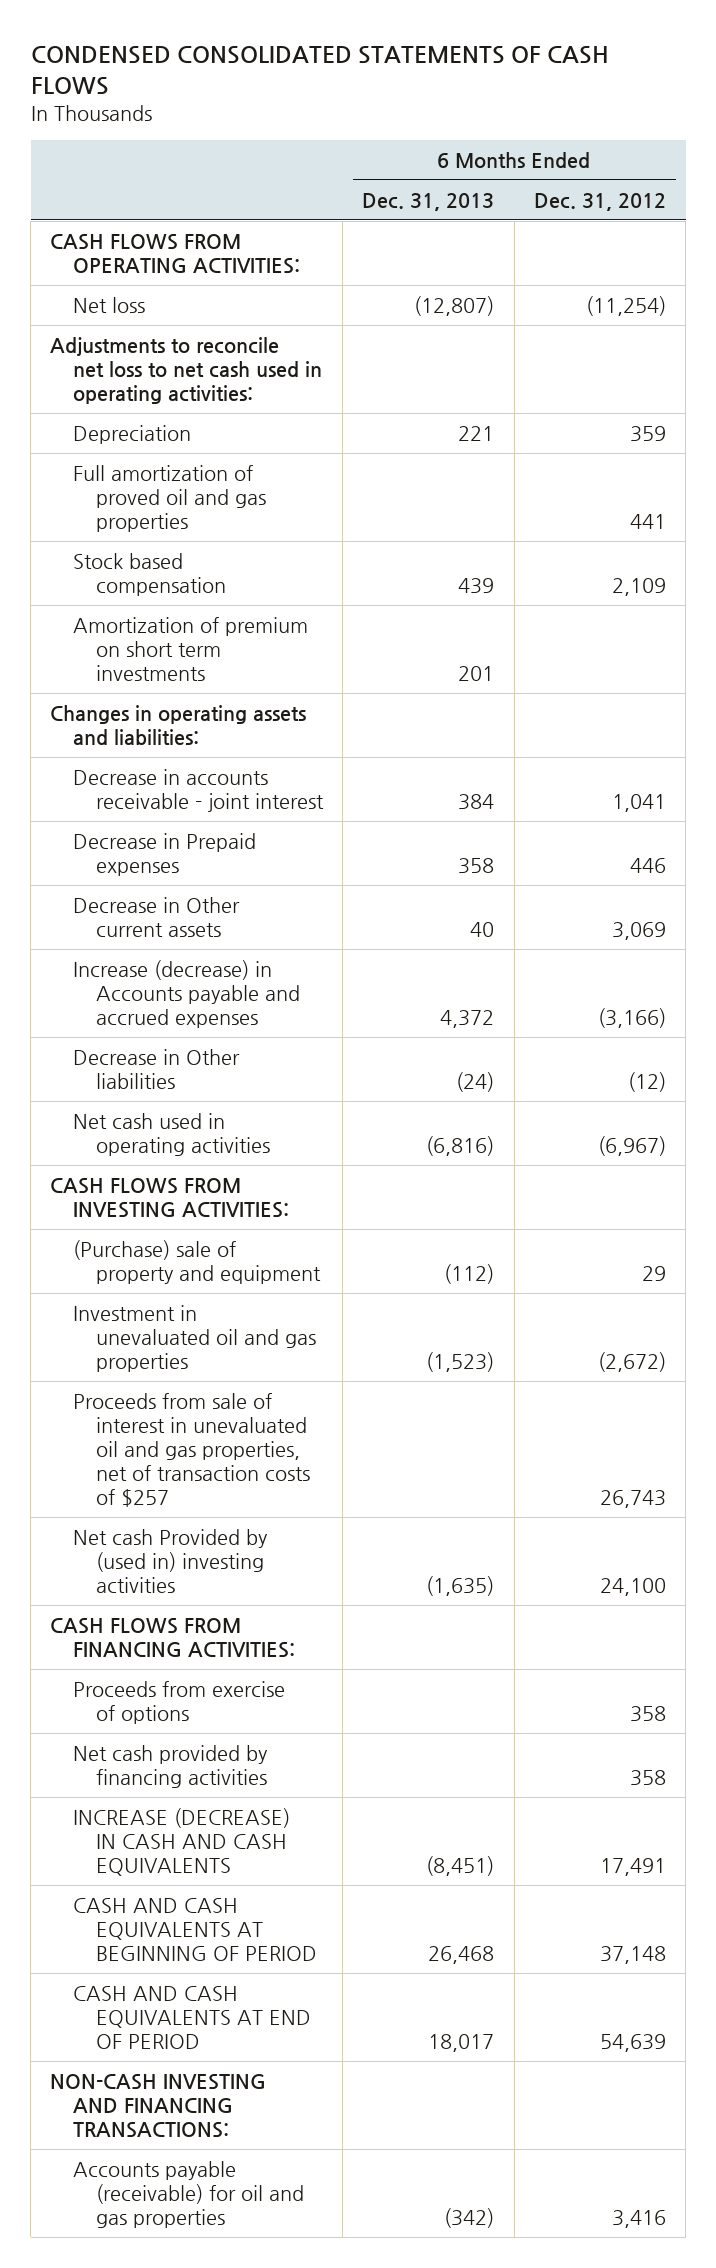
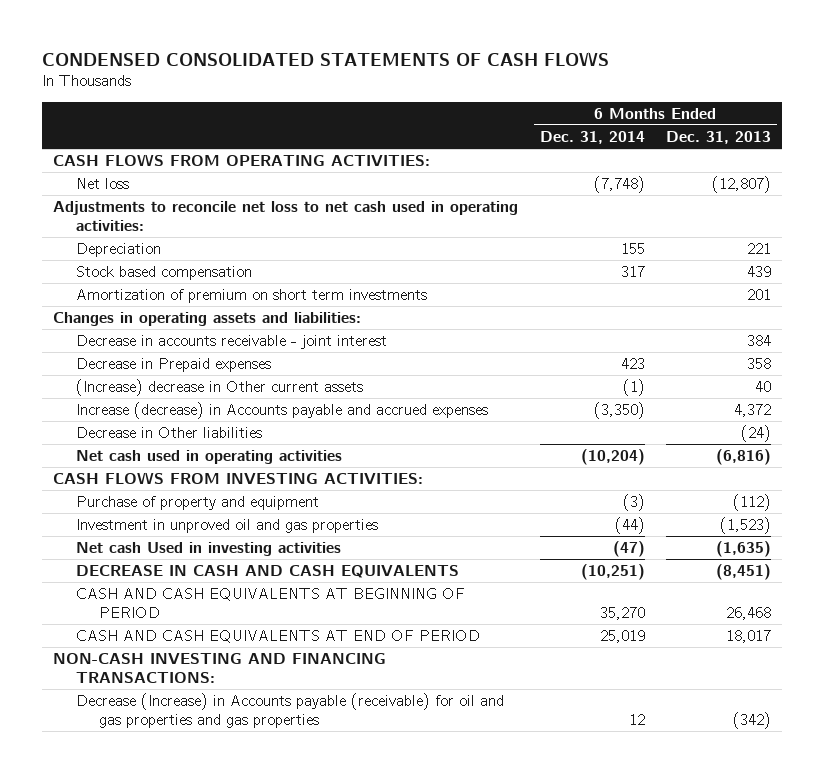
[533,192,666,211] Dec. 31, 2012 -> none
none -> [539,130,645,144] Dec. 31, 2014
[73,464,267,532] Full amortization of proved oil and gas properties -> none
[73,896,241,937] Decrease in Other current assets -> [75,378,363,396] (Increase) decrease in Other current assets
[73,1392,311,1508] Proceeds from sale of interest in unevaluated oil and gas properties, net of transaction costs of $257 -> none
[50,1617,296,1658] CASH FLOWS FROM FINANCING ACTIVITIES: -> none
[73,1680,286,1724] Proceeds from exercise of options -> none
[73,1744,269,1788] Net cash provided by financing activities -> none
[73,1239,322,1284] (Purchase) sale of property and equipment -> [75,495,319,510] Purchase of property and equipment
[73,1304,317,1372] Investment in unevaluated oil and gas properties -> [75,518,378,533] Investment in unproved oil and gas properties
[73,1528,269,1593] Net cash Provided by (used in) investing activities -> [75,541,341,556] Net cash Used in investing activities
[73,1807,291,1876] INCREASE (DECREASE) IN CASH AND CASH EQUIVALENTS -> [75,564,459,578] DECREASE IN CASH AND CASH EQUIVALENTS
[73,2160,305,2228] Accounts payable (receivable) for oil and gas properties -> [75,692,504,728] Decrease (Increase) in Accounts payable (receivable) for oil and gas properties and gas properties

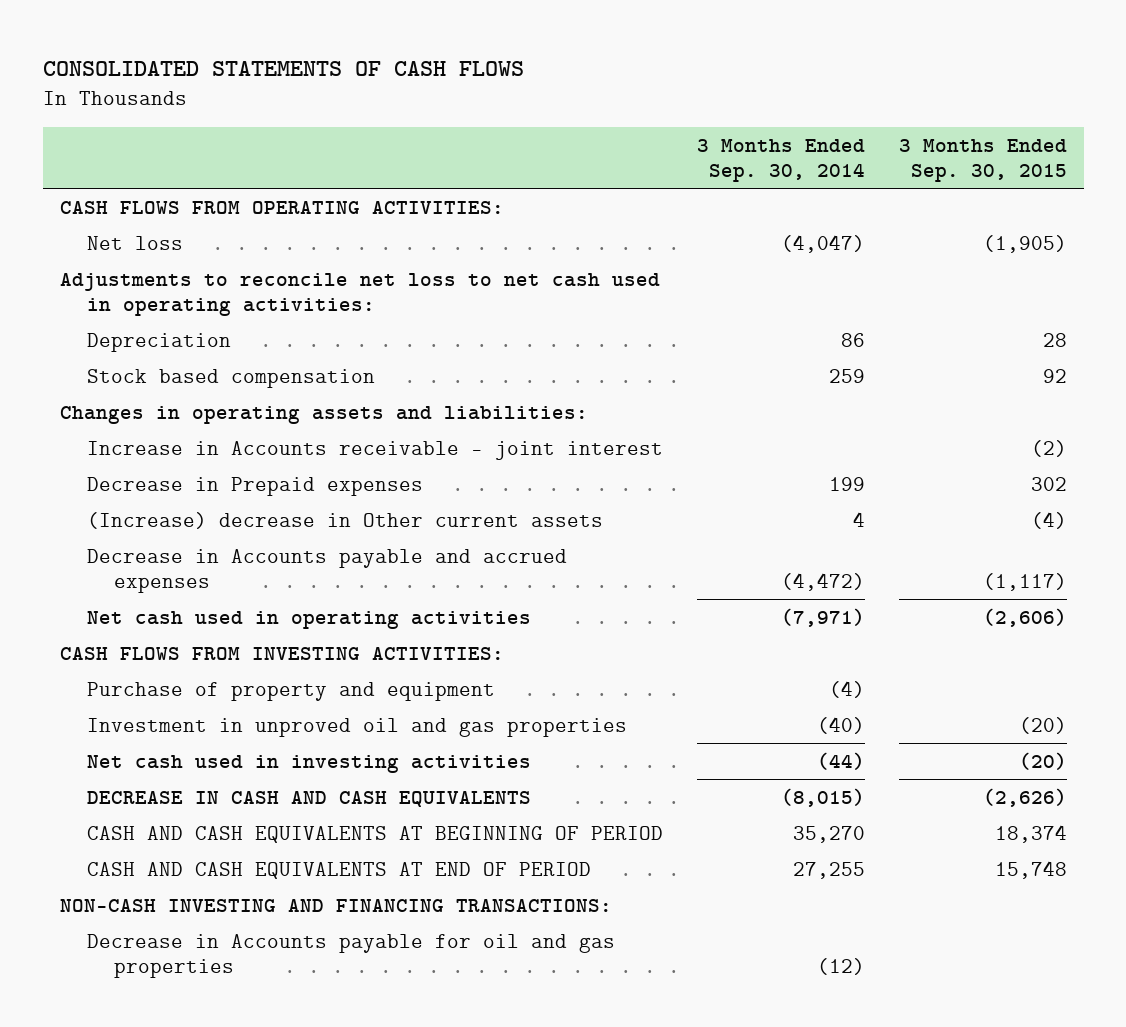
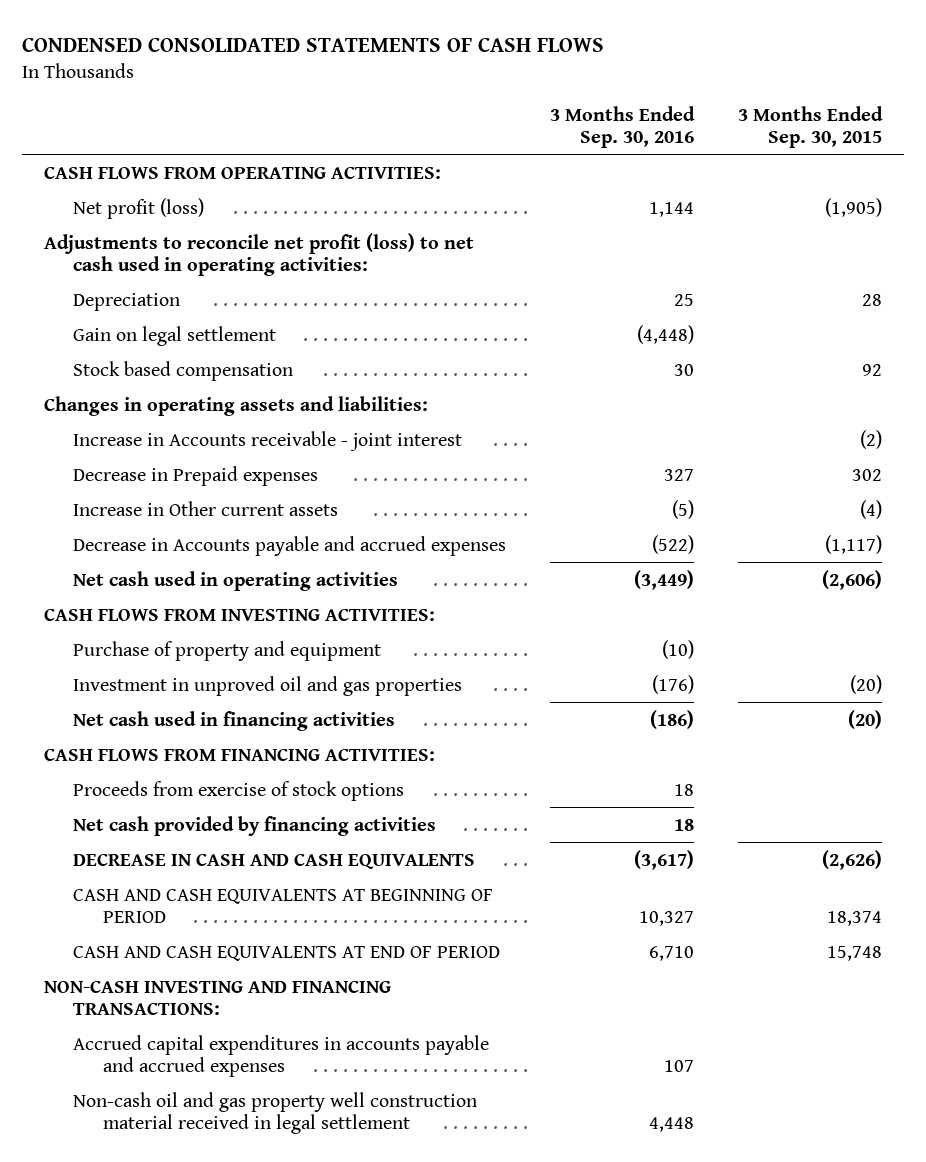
[42,61,524,77] CONSOLIDATED STATEMENTS OF CASH FLOWS -> [21,36,604,52] CONDENSED CONSOLIDATED STATEMENTS OF CASH FLOWS
[696,138,865,182] 3 Months Ended Sep. 30, 2014 -> none
none -> [550,105,696,148] 3 Months Ended Sep. 30, 2016
[87,235,184,250] Net loss -> [73,197,205,219] Net profit (loss)
[59,272,660,316] Adjustments to reconcile net loss to net cash used in operating activities: -> [43,232,474,276] Adjustments to reconcile net profit (loss) to net cash used in operating activities:
none -> [73,325,277,346] Gain on legal settlement
[87,511,604,529] (Increase) decrease in Other current assets -> [73,500,339,516] Increase in Other current assets
[87,754,532,773] Net cash used in investing activities -> [73,710,396,731] Net cash used in financing activities
none -> [43,747,435,761] CASH FLOWS FROM FINANCING ACTIVITIES:
none -> [73,780,405,801] Proceeds from exercise of stock options
none -> [73,815,437,836] Net cash provided by financing activities
[87,933,616,978] Decrease in Accounts payable for oil and gas properties -> none
none -> [73,1034,490,1077] Accrued capital expenditures in accounts payable and accrued expenses
none -> [73,1091,478,1134] Non-cash oil and gas property well construction material received in legal settlement

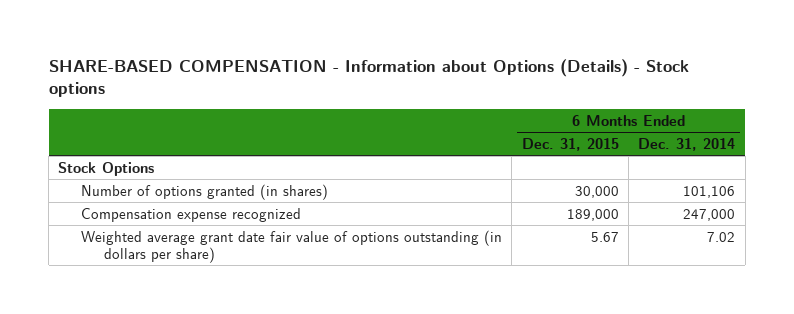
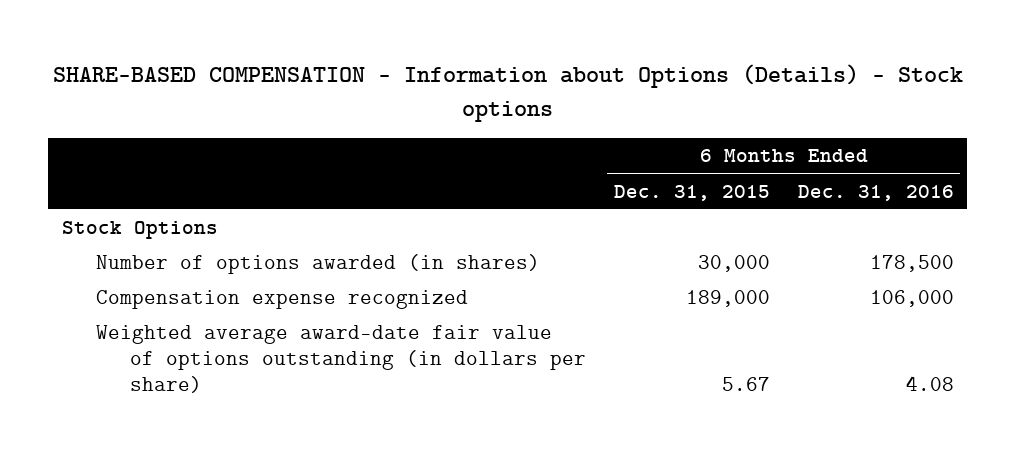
[638,137,736,151] Dec. 31, 2014 -> none
none -> [797,184,954,201] Dec. 31, 2016
[81,183,329,200] Number of options granted (in shares) -> [95,254,540,275] Number of options awarded (in shares)
[81,229,503,263] Weighted average grant date fair value of options outstanding (in dollars per share) -> [95,325,586,394] Weighted average award-date fair value of options outstanding (in dollars per share)

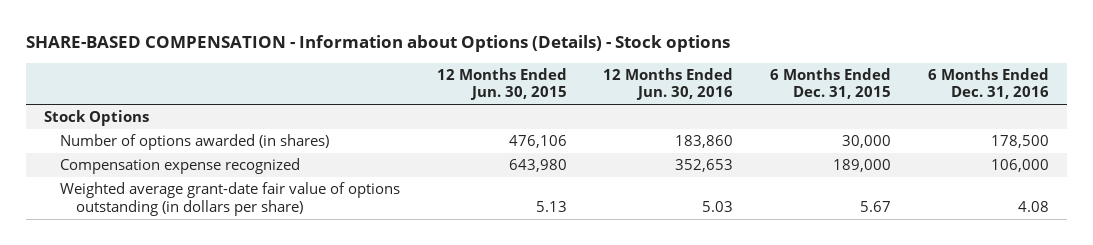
none -> [436,67,567,101] 12 Months Ended Jun. 30, 2015
none -> [603,67,734,101] 12 Months Ended Jun. 30, 2016
[95,325,586,394] Weighted average award-date fair value of options outstanding (in dollars per share) -> [60,182,401,216] Weighted average grant-date fair value of options outstanding (in dollars per share)

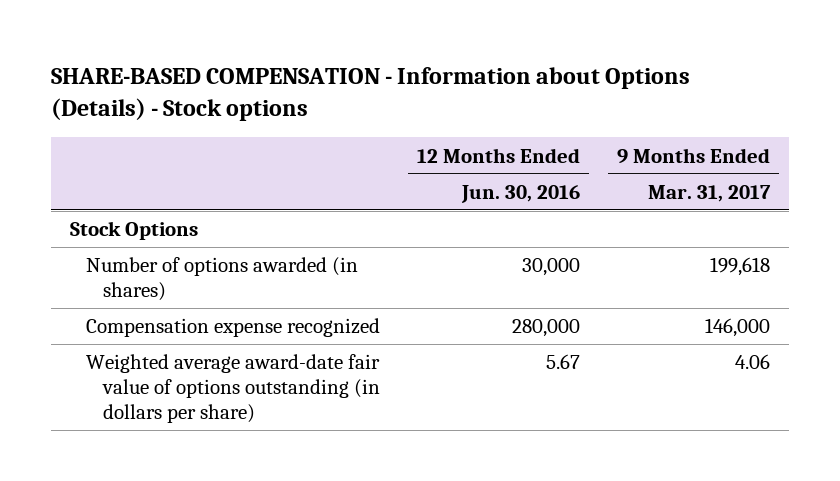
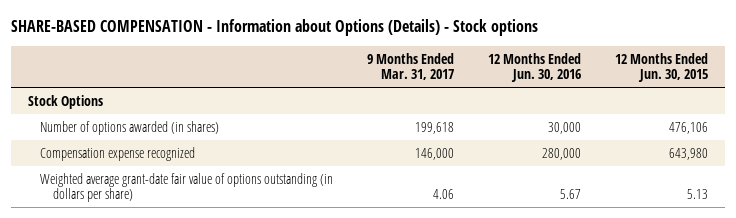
none -> [614,52,708,83] 12 Months Ended Jun. 30, 2015
[86,354,381,423] Weighted average award-date fair value of options outstanding (in dollars per share) -> [40,172,334,203] Weighted average grant-date fair value of options outstanding (in dollars per share)

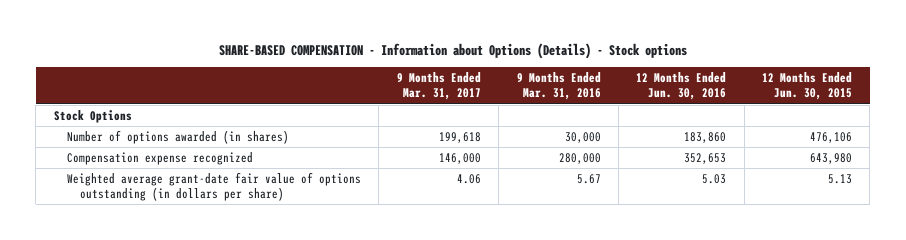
none -> [516,72,601,101] 9 Months Ended Mar. 31, 2016
[548,121,582,134] 30,000 -> [684,131,727,143] 183,860
[542,147,582,160] 280,000 -> [684,152,727,164] 352,653
[560,189,582,200] 5.67 -> [702,173,727,184] 5.03

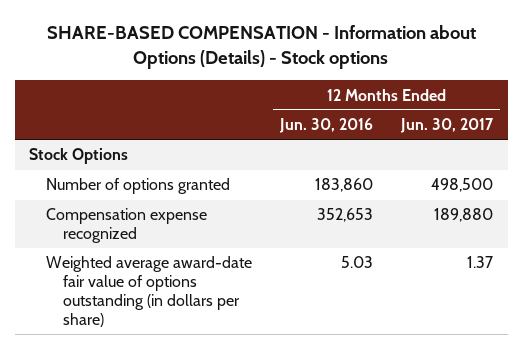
[396,72,481,101] 9 Months Ended Mar. 31, 2017 -> none
[516,72,601,101] 9 Months Ended Mar. 31, 2016 -> none
[762,72,853,101] 12 Months Ended Jun. 30, 2015 -> none
none -> [400,118,495,134] Jun. 30, 2017
[67,129,290,144] Number of options awarded (in shares) -> [45,178,230,195] Number of options granted
[67,171,362,202] Weighted average grant-date fair value of options outstanding (in dollars per share) -> [45,256,252,327] Weighted average award-date fair value of options outstanding (in dollars per share)

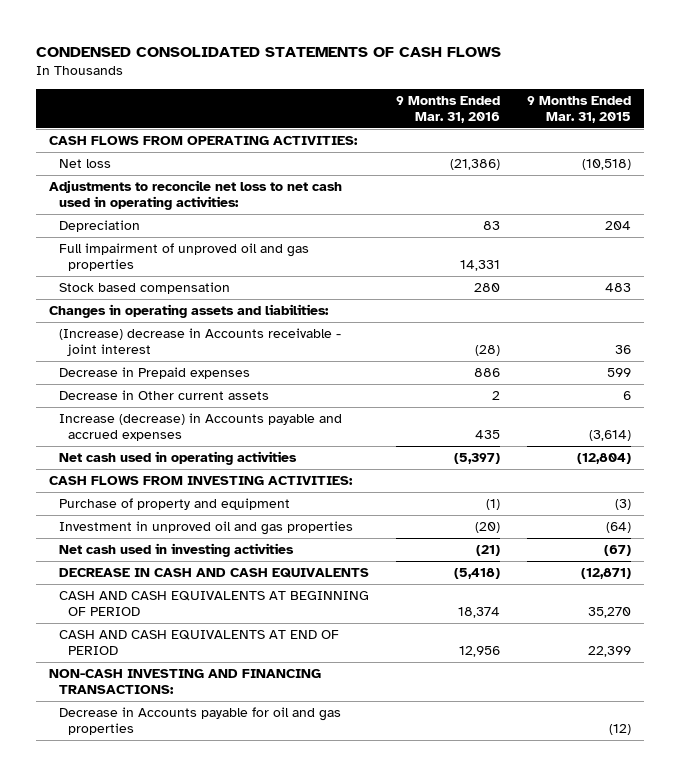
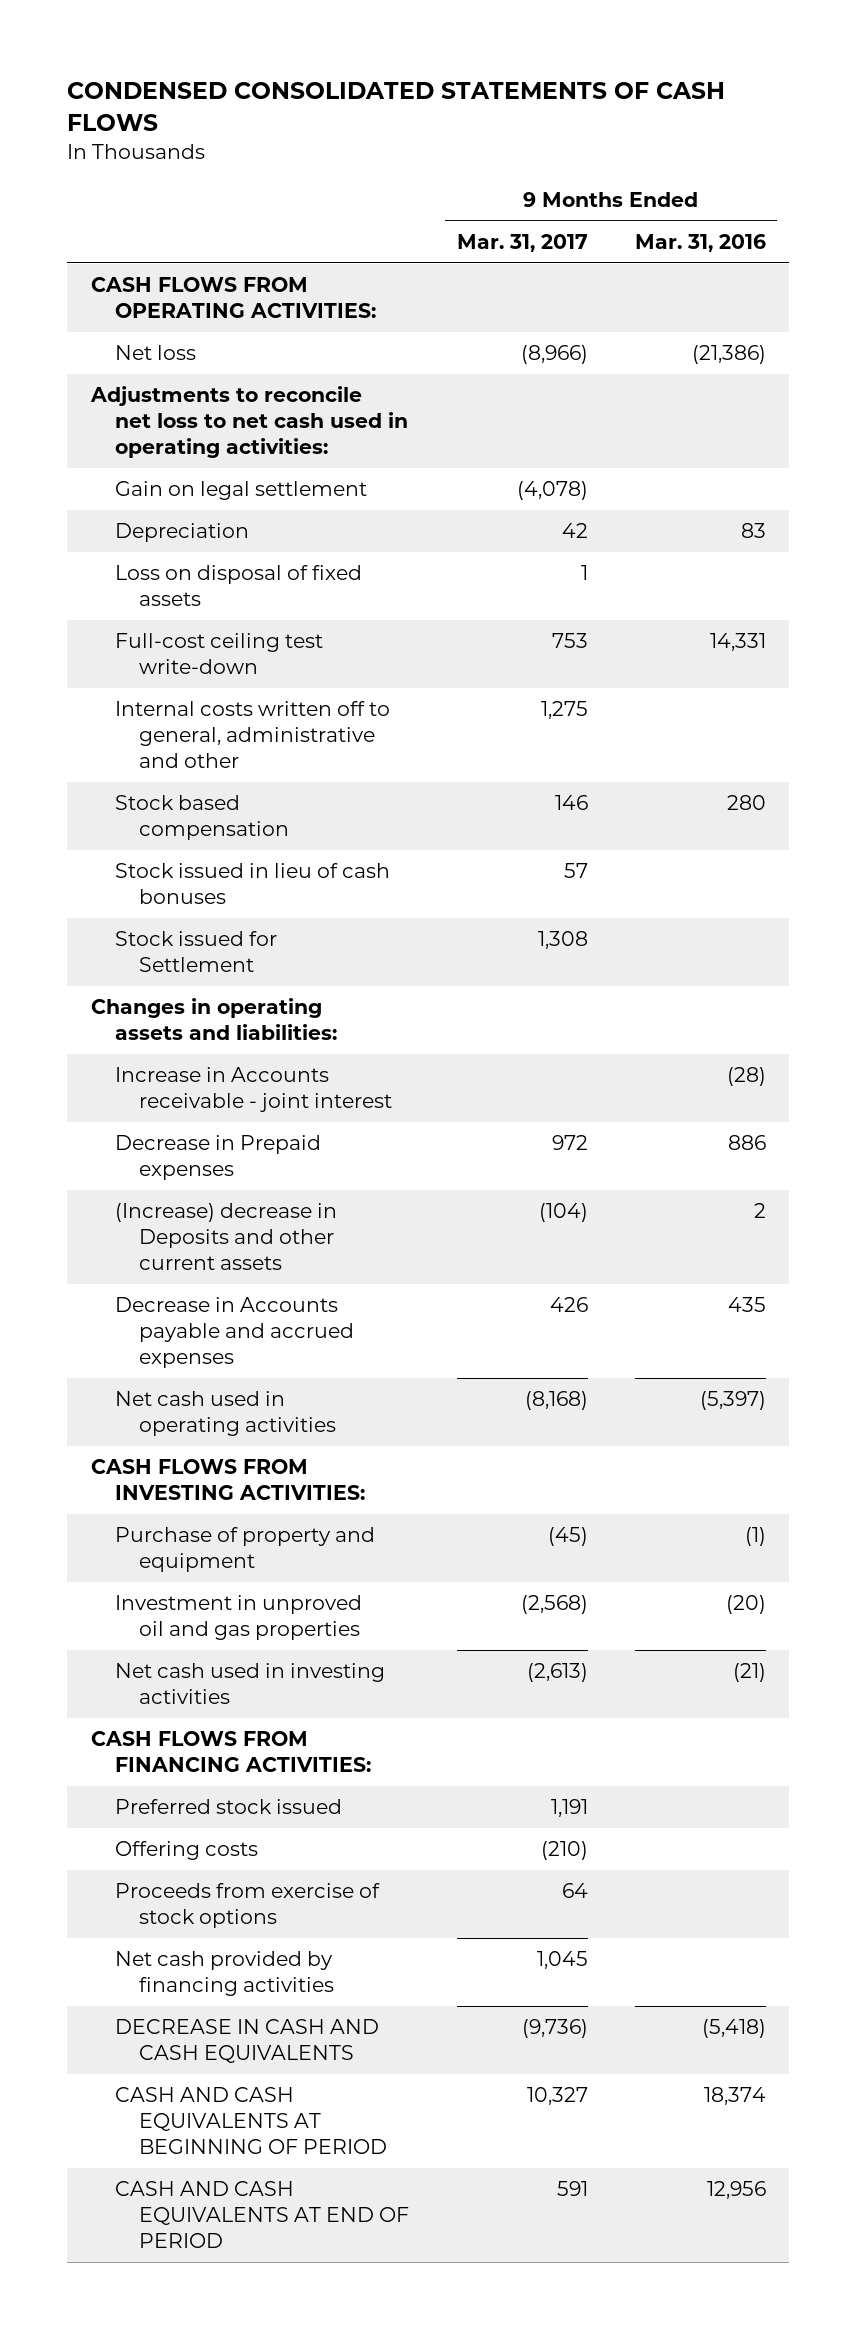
[526,95,631,124] 9 Months Ended Mar. 31, 2015 -> none
none -> [456,234,588,253] Mar. 31, 2017
none -> [115,481,368,501] Gain on legal settlement
none -> [115,565,363,607] Loss on disposal of fixed assets
[58,242,309,272] Full impairment of unproved oil and gas properties -> [115,633,324,675] Full-cost ceiling test write-down
none -> [115,701,391,769] Internal costs written off to general, administrative and other
none -> [115,863,391,905] Stock issued in lieu of cash bonuses
none -> [115,931,278,973] Stock issued for Settlement
[58,327,341,357] (Increase) decrease in Accounts receivable - joint interest -> [115,1067,393,1113] Increase in Accounts receivable - joint interest
[58,389,269,400] Decrease in Other current assets -> [115,1203,338,1271] (Increase) decrease in Deposits and other current assets
[58,412,342,442] Increase (decrease) in Accounts payable and accrued expenses -> [115,1297,355,1369] Decrease in Accounts payable and accrued expenses
none -> [90,1731,372,1773] CASH FLOWS FROM FINANCING ACTIVITIES:
none -> [115,1799,343,1815] Preferred stock issued
none -> [115,1841,259,1861] Offering costs
none -> [115,1883,381,1929] Proceeds from exercise of stock options
none -> [115,1951,335,1997] Net cash provided by financing activities
[49,668,322,695] NON-CASH INVESTING AND FINANCING TRANSACTIONS: -> none
[58,706,341,736] Decrease in Accounts payable for oil and gas properties -> none

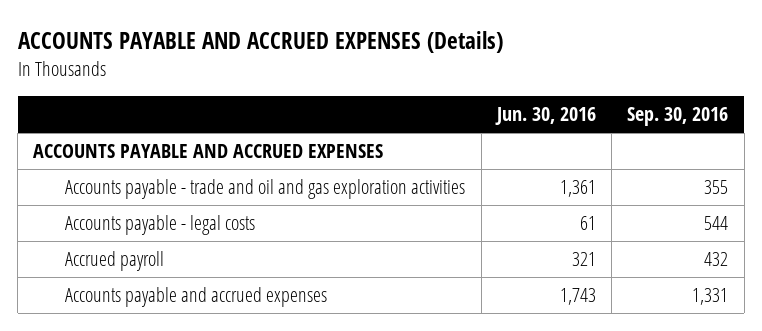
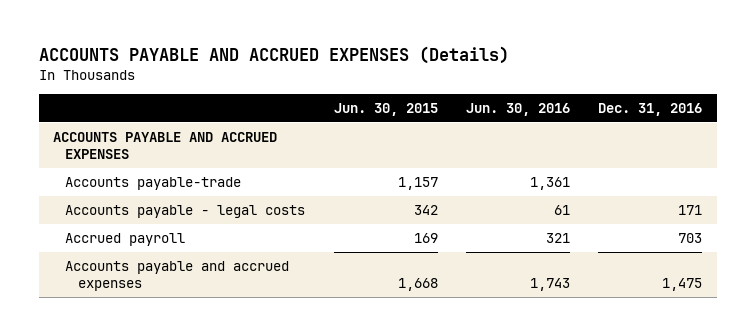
[627,107,729,127] Sep. 30, 2016 -> none
none -> [333,102,438,116] Jun. 30, 2015
none -> [598,102,703,116] Dec. 31, 2016
[65,179,466,200] Accounts payable - trade and oil and gas exploration activities -> [65,177,242,191] Accounts payable-trade

